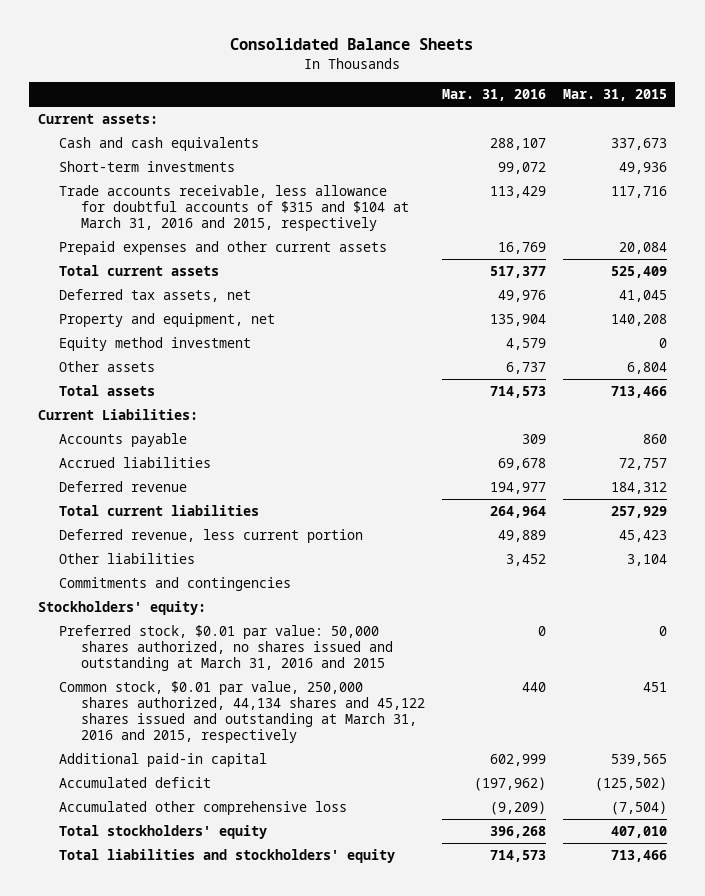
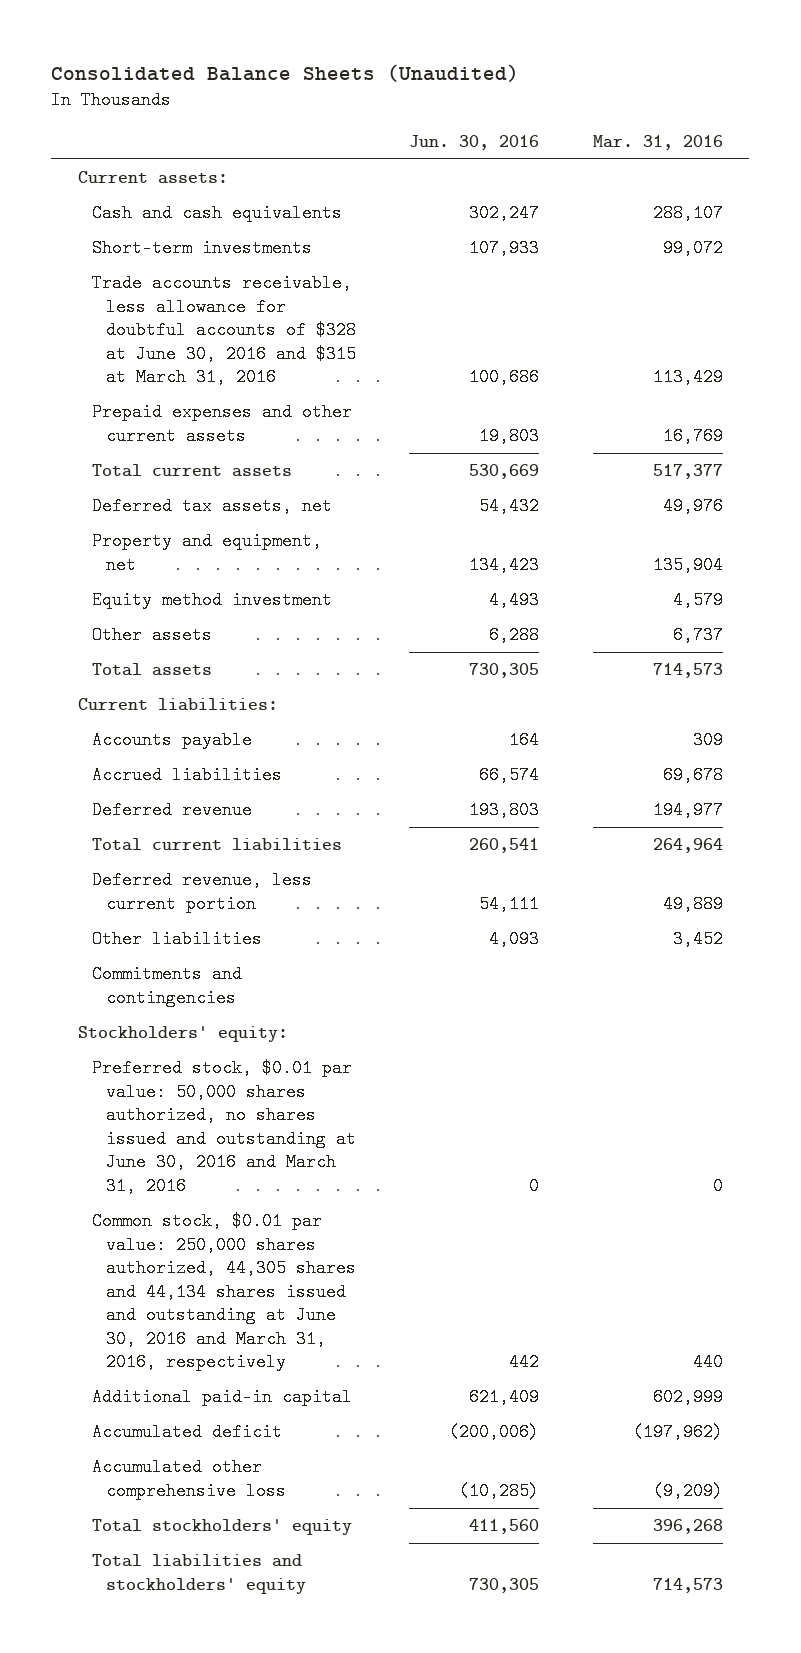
[230,38,474,51] Consolidated Balance Sheets -> [51,64,520,83] Consolidated Balance Sheets (Unaudited)
[563,89,668,102] Mar. 31, 2015 -> none
none -> [409,135,540,151] Jun. 30, 2016
[59,184,410,231] Trade accounts receivable, less allowance for doubtful accounts of $315 and $104 at March 31, 2016 and 2015, respectively -> [92,274,356,387] Trade accounts receivable, less allowance for doubtful accounts of $328 at June 30, 2016 and $315 at March 31, 2016
[37,408,198,420] Current Liabilities: -> [78,698,279,712] Current liabilities:
[59,624,394,671] Preferred stock, $0.01 par value: 50,000 shares authorized, no shares issued and outstanding at March 31, 2016 and 2015 -> [92,1059,356,1195] Preferred stock, $0.01 par value: 50,000 shares authorized, no shares issued and outstanding at June 30, 2016 and March 31, 2016
[59,680,426,744] Common stock, $0.01 par value, 250,000 shares authorized, 44,134 shares and 45,122 shares issued and outstanding at March 31, 2016 and 2015, respectively -> [92,1212,356,1372] Common stock, $0.01 par value: 250,000 shares authorized, 44,305 shares and 44,134 shares issued and outstanding at June 30, 2016 and March 31, 2016, respectively

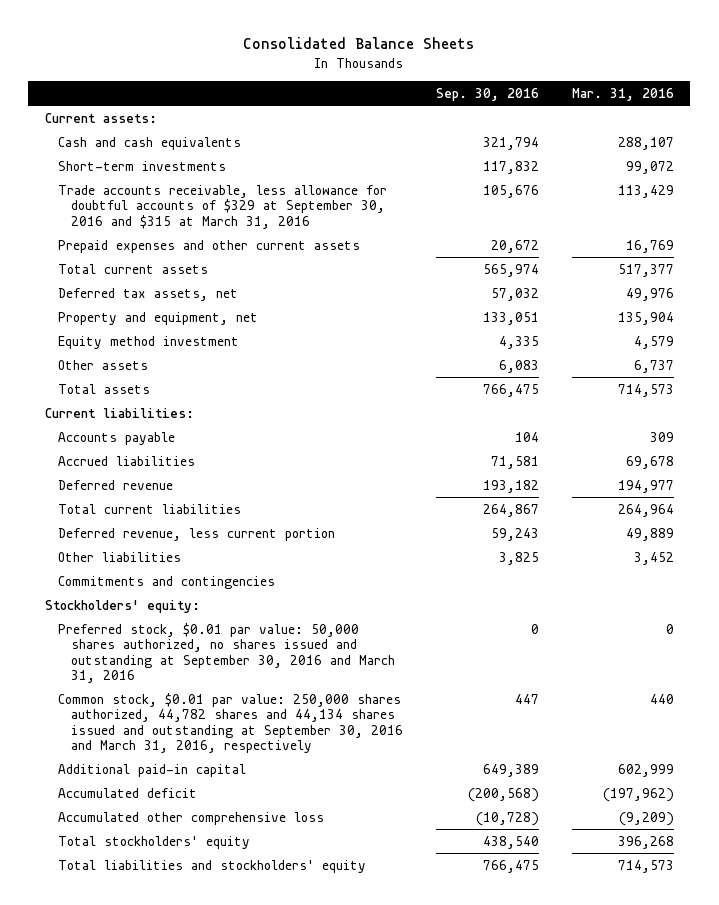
[51,64,520,83] Consolidated Balance Sheets (Unaudited) -> [243,37,475,50] Consolidated Balance Sheets
[409,135,540,151] Jun. 30, 2016 -> none
none -> [435,87,539,101] Sep. 30, 2016
[92,274,356,387] Trade accounts receivable, less allowance for doubtful accounts of $328 at June 30, 2016 and $315 at March 31, 2016 -> [57,184,387,229] Trade accounts receivable, less allowance for doubtful accounts of $329 at September 30, 2016 and $315 at March 31, 2016
[92,1059,356,1195] Preferred stock, $0.01 par value: 50,000 shares authorized, no shares issued and outstanding at June 30, 2016 and March 31, 2016 -> [57,622,395,684] Preferred stock, $0.01 par value: 50,000 shares authorized, no shares issued and outstanding at September 30, 2016 and March 31, 2016
[92,1212,356,1372] Common stock, $0.01 par value: 250,000 shares authorized, 44,305 shares and 44,134 shares issued and outstanding at June 30, 2016 and March 31, 2016, respectively -> [57,692,403,754] Common stock, $0.01 par value: 250,000 shares authorized, 44,782 shares and 44,134 shares issued and outstanding at September 30, 2016 and March 31, 2016, respectively

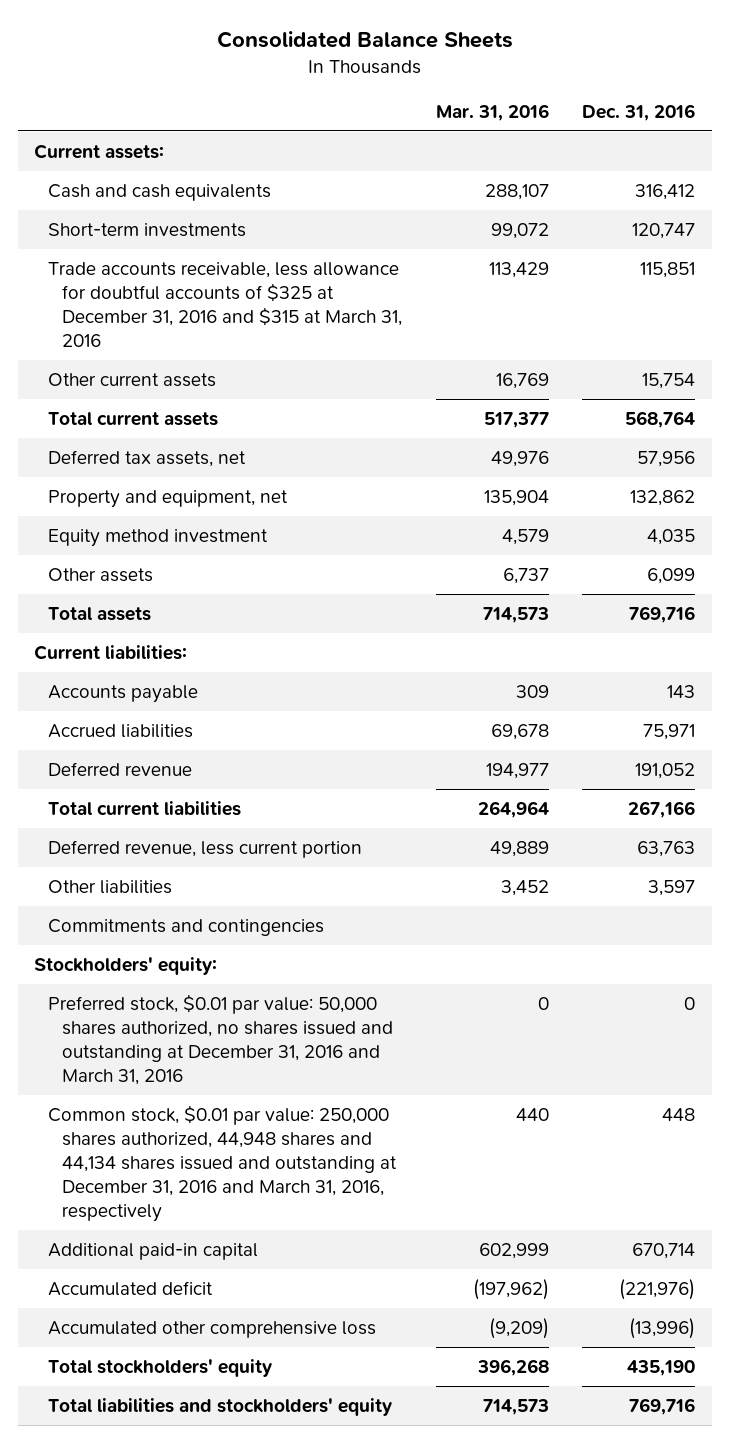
[435,87,539,101] Sep. 30, 2016 -> none
none -> [582,103,696,121] Dec. 31, 2016
[57,184,387,229] Trade accounts receivable, less allowance for doubtful accounts of $329 at September 30, 2016 and $315 at March 31, 2016 -> [48,262,402,347] Trade accounts receivable, less allowance for doubtful accounts of $325 at December 31, 2016 and $315 at March 31, 2016
[57,239,360,253] Prepaid expenses and other current assets -> [48,373,217,388] Other current assets
[57,622,395,684] Preferred stock, $0.01 par value: 50,000 shares authorized, no shares issued and outstanding at September 30, 2016 and March 31, 2016 -> [48,994,393,1085] Preferred stock, $0.01 par value: 50,000 shares authorized, no shares issued and outstanding at December 31, 2016 and March 31, 2016
[57,692,403,754] Common stock, $0.01 par value: 250,000 shares authorized, 44,782 shares and 44,134 shares issued and outstanding at September 30, 2016 and March 31, 2016, respectively -> [48,1105,397,1222] Common stock, $0.01 par value: 250,000 shares authorized, 44,948 shares and 44,134 shares issued and outstanding at December 31, 2016 and March 31, 2016, respectively

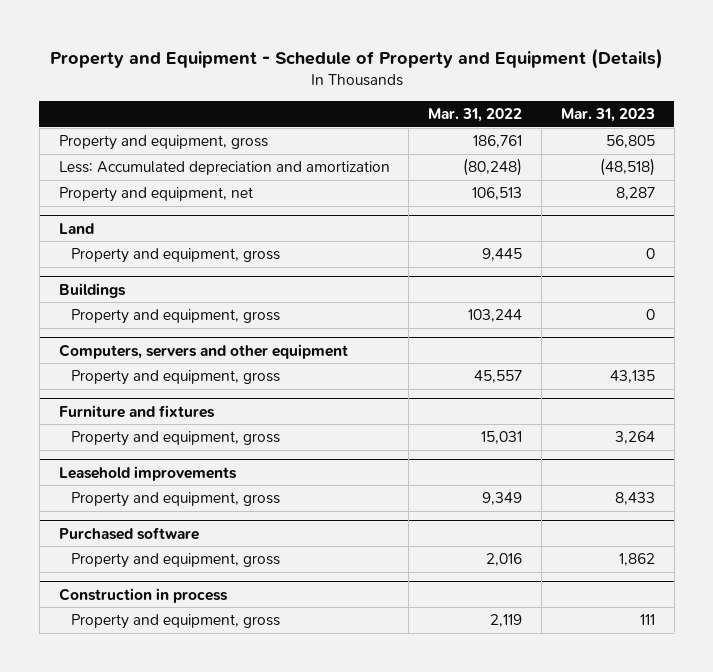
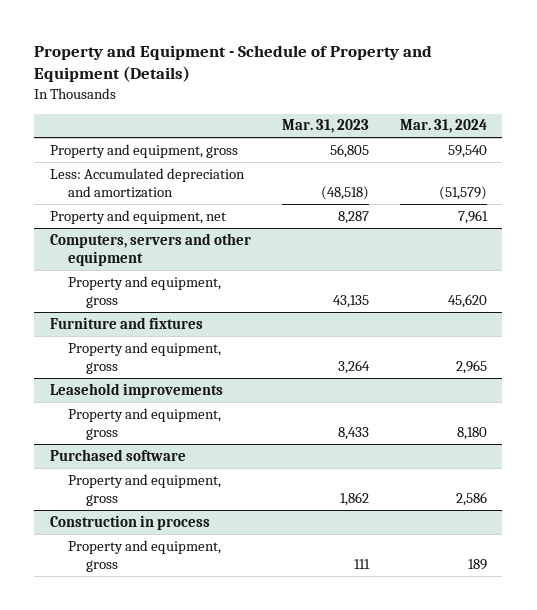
[428,108,523,123] Mar. 31, 2022 -> none
none -> [399,119,487,134] Mar. 31, 2024
[58,222,94,234] Land -> none
[70,248,280,264] Property and equipment, gross -> none
[58,282,126,298] Buildings -> none
[70,309,280,325] Property and equipment, gross -> none

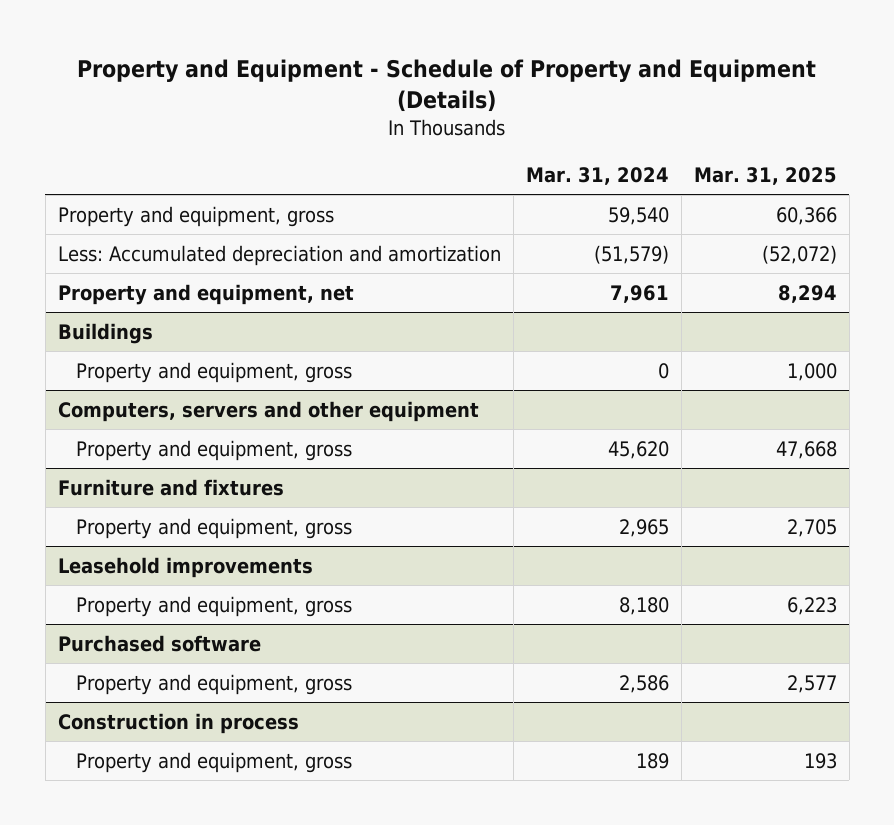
[281,119,369,134] Mar. 31, 2023 -> none
none -> [693,166,837,185] Mar. 31, 2025
none -> [57,322,153,344] Buildings
none -> [75,361,352,383] Property and equipment, gross

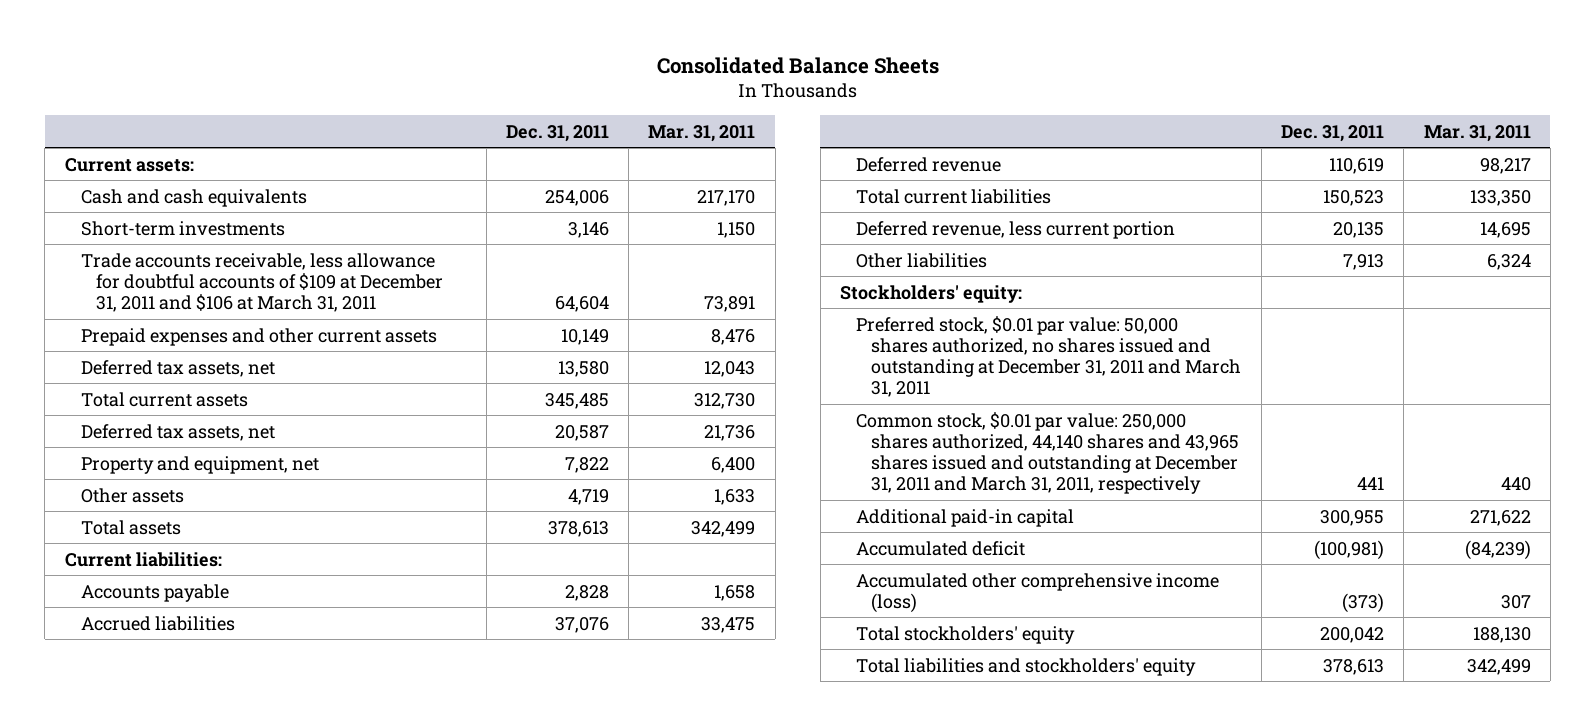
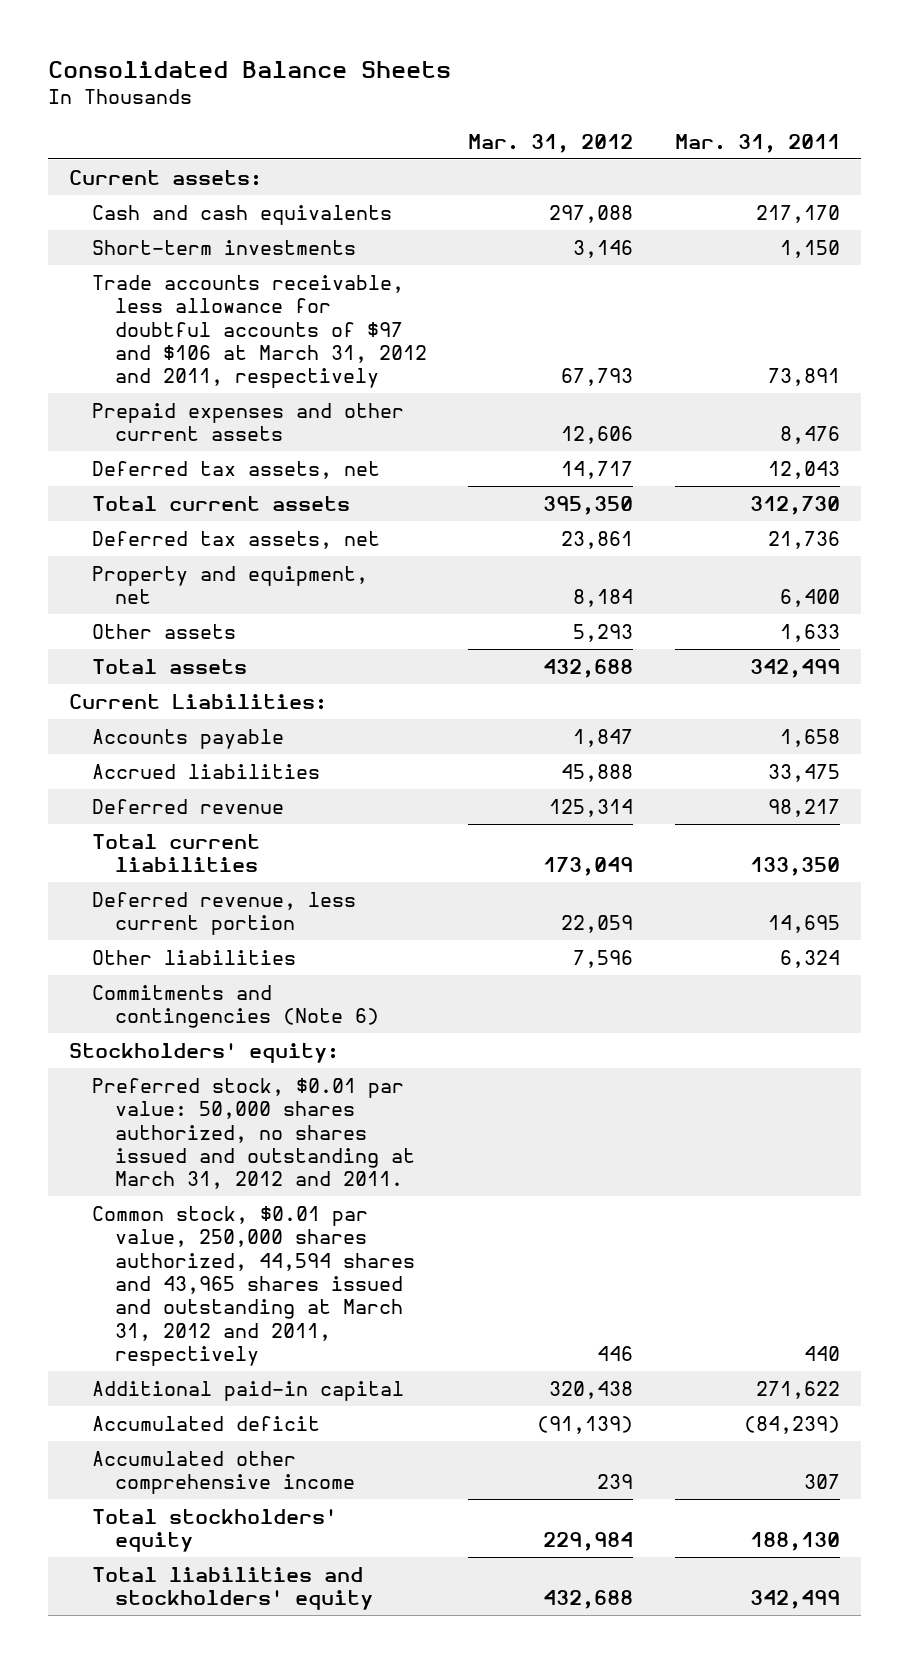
[505,124,609,142] Dec. 31, 2011 -> none
none -> [468,133,634,153] Mar. 31, 2012
[80,252,444,313] Trade accounts receivable, less allowance for doubtful accounts of $109 at December 31, 2011 and $106 at March 31, 2011 -> [91,274,427,389] Trade accounts receivable, less allowance for doubtful accounts of $97 and $106 at March 31, 2012 and 2011, respectively
[64,551,222,567] Current liabilities: -> [68,693,327,710] Current Liabilities:
none -> [91,984,379,1029] Commitments and contingencies (Note 6)
[855,315,1242,398] Preferred stock, $0.01 par value: 50,000 shares authorized, no shares issued and outstanding at December 31, 2011 and March 31, 2011 -> [91,1077,415,1190] Preferred stock, $0.01 par value: 50,000 shares authorized, no shares issued and outstanding at March 31, 2012 and 2011.
[855,411,1240,495] Common stock, $0.01 par value: 250,000 shares authorized, 44,140 shares and 43,965 shares issued and outstanding at December 31, 2011 and March 31, 2011, respectively -> [91,1205,415,1366] Common stock, $0.01 par value, 250,000 shares authorized, 44,594 shares and 43,965 shares issued and outstanding at March 31, 2012 and 2011, respectively
[855,572,1219,613] Accumulated other comprehensive income (loss) -> [91,1450,355,1495] Accumulated other comprehensive income

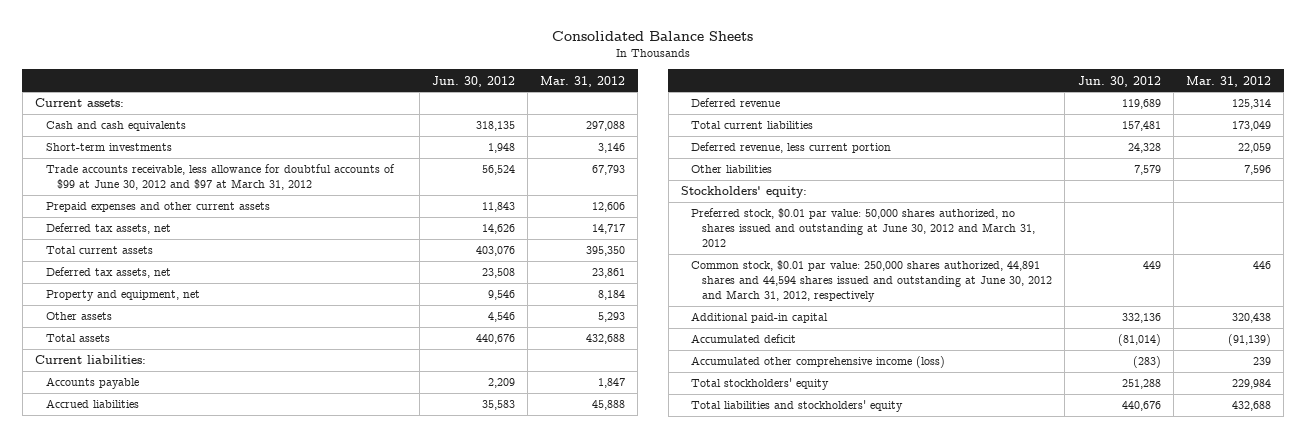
[674,133,840,153] Mar. 31, 2011 -> none
none -> [432,75,516,87] Jun. 30, 2012
[91,274,427,389] Trade accounts receivable, less allowance for doubtful accounts of $97 and $106 at March 31, 2012 and 2011, respectively -> [45,164,395,191] Trade accounts receivable, less allowance for doubtful accounts of $99 at June 30, 2012 and $97 at March 31, 2012
[68,693,327,710] Current Liabilities: -> [35,355,147,365] Current liabilities:
[91,984,379,1029] Commitments and contingencies (Note 6) -> none
[91,1077,415,1190] Preferred stock, $0.01 par value: 50,000 shares authorized, no shares issued and outstanding at March 31, 2012 and 2011. -> [691,208,1036,248] Preferred stock, $0.01 par value: 50,000 shares authorized, no shares issued and outstanding at June 30, 2012 and March 31, 2012
[91,1205,415,1366] Common stock, $0.01 par value, 250,000 shares authorized, 44,594 shares and 43,965 shares issued and outstanding at March 31, 2012 and 2011, respectively -> [691,260,1053,303] Common stock, $0.01 par value: 250,000 shares authorized, 44,891 shares and 44,594 shares issued and outstanding at June 30, 2012 and March 31, 2012, respectively
[91,1450,355,1495] Accumulated other comprehensive income -> [691,356,946,369] Accumulated other comprehensive income (loss)

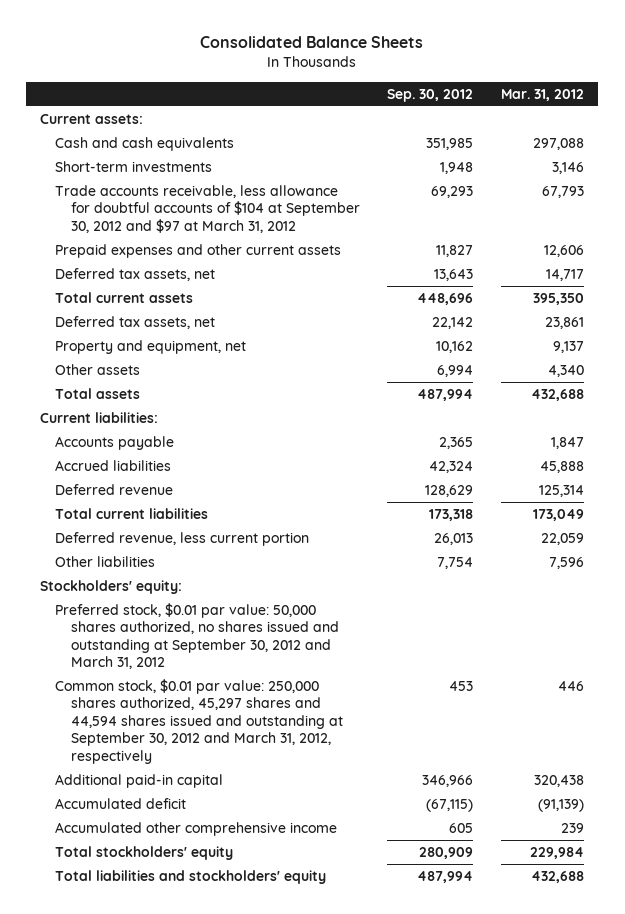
[432,75,516,87] Jun. 30, 2012 -> none
none -> [387,88,474,102] Sep. 30, 2012
[45,164,395,191] Trade accounts receivable, less allowance for doubtful accounts of $99 at June 30, 2012 and $97 at March 31, 2012 -> [55,185,360,233] Trade accounts receivable, less allowance for doubtful accounts of $104 at September 30, 2012 and $97 at March 31, 2012
[598,290,626,301] 8,184 -> [553,341,585,354] 9,137
[598,312,626,323] 5,293 -> [548,365,585,378] 4,340
[691,208,1036,248] Preferred stock, $0.01 par value: 50,000 shares authorized, no shares issued and outstanding at June 30, 2012 and March 31, 2012 -> [55,603,339,670] Preferred stock, $0.01 par value: 50,000 shares authorized, no shares issued and outstanding at September 30, 2012 and March 31, 2012
[691,260,1053,303] Common stock, $0.01 par value: 250,000 shares authorized, 44,891 shares and 44,594 shares issued and outstanding at June 30, 2012 and March 31, 2012, respectively -> [55,679,343,764] Common stock, $0.01 par value: 250,000 shares authorized, 45,297 shares and 44,594 shares issued and outstanding at September 30, 2012 and March 31, 2012, respectively
[691,356,946,369] Accumulated other comprehensive income (loss) -> [55,822,338,837] Accumulated other comprehensive income

